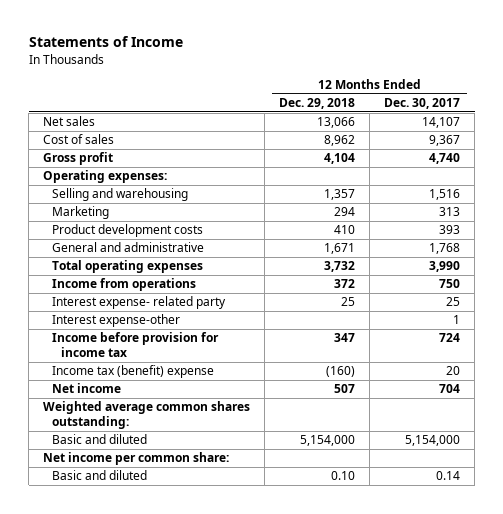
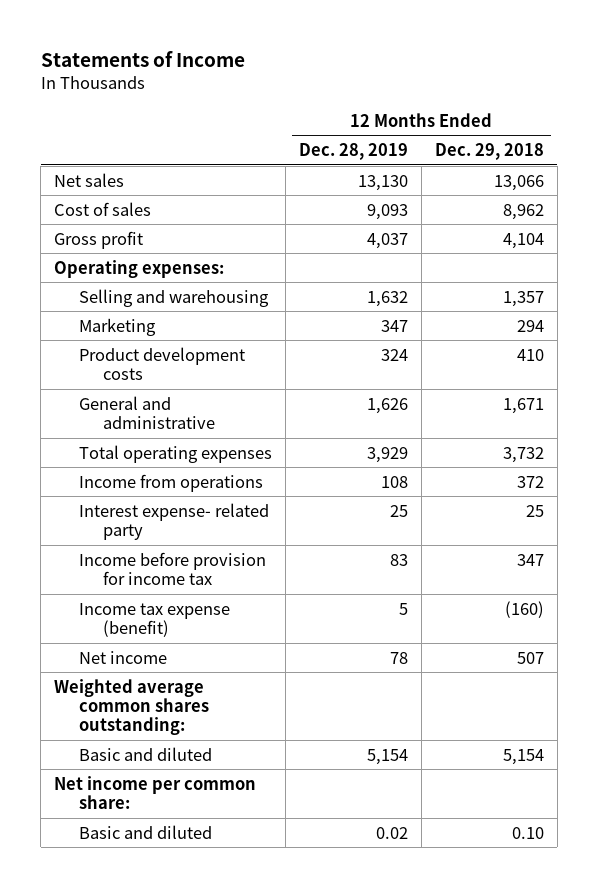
[384,98,461,110] Dec. 30, 2017 -> none
none -> [298,143,408,161] Dec. 28, 2019
[52,314,181,328] Interest expense-other -> none
[52,365,215,379] Income tax (benefit) expense -> [78,602,230,637] Income tax expense (benefit)
[300,435,356,447] 5,154,000 -> [502,748,544,765] 5,154

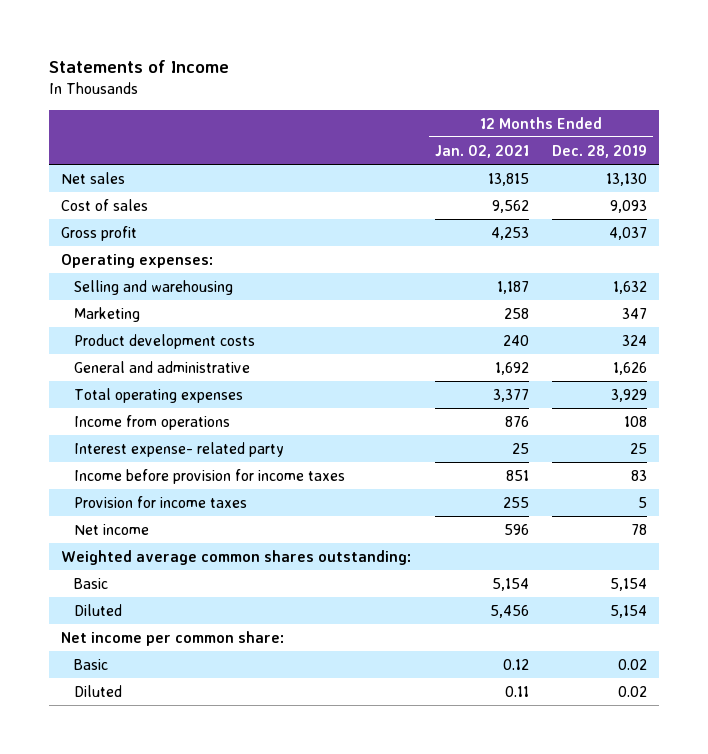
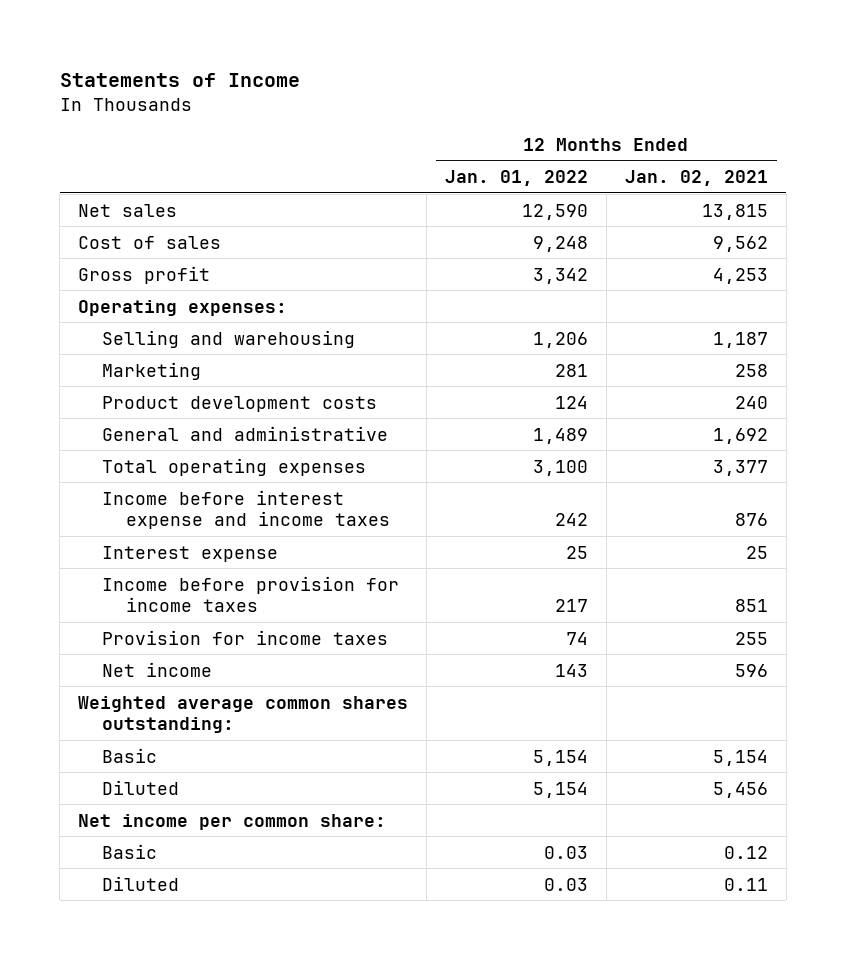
[552,144,648,158] Dec. 28, 2019 -> none
none -> [444,169,588,186] Jan. 01, 2022
[74,414,231,430] Income from operations -> [102,489,391,529] Income before interest expense and income taxes
[74,441,285,457] Interest expense- related party -> [102,545,279,562] Interest expense

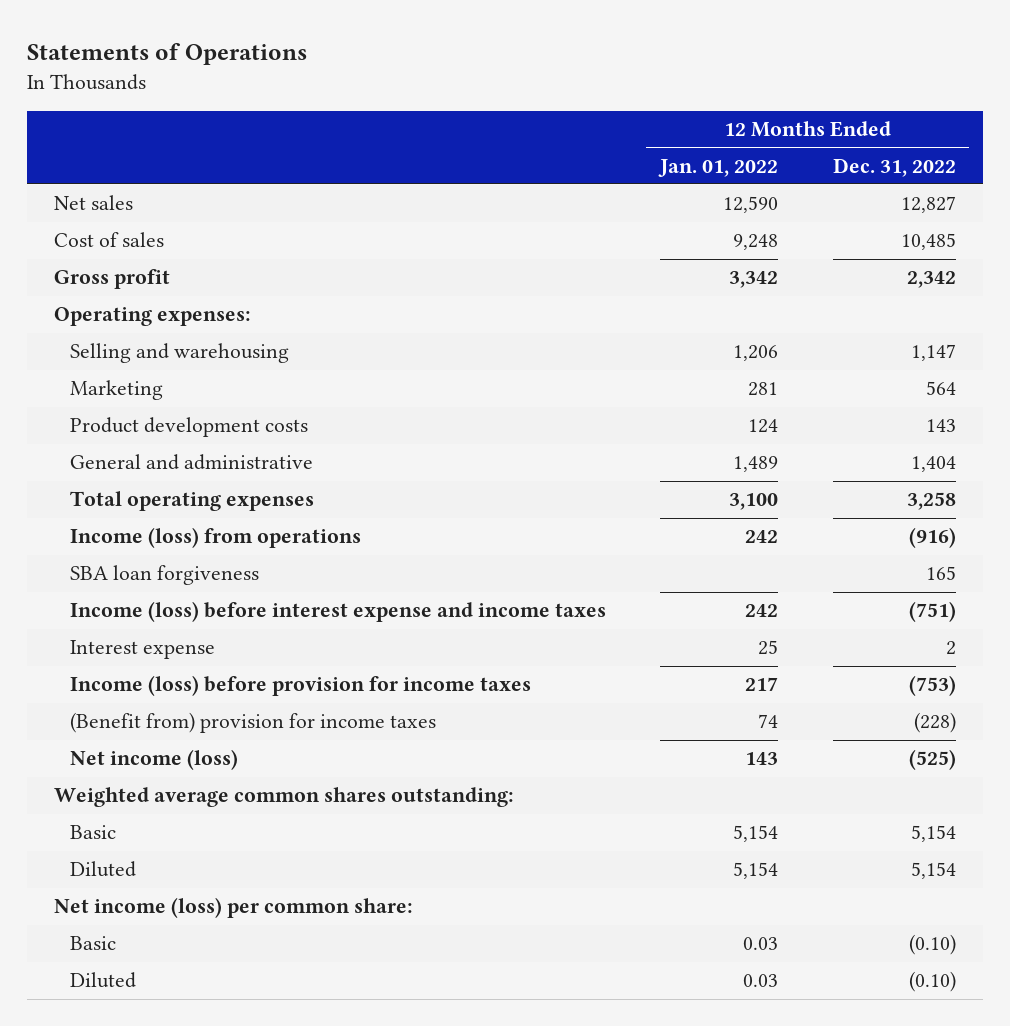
[59,72,300,87] Statements of Income -> [26,43,307,66] Statements of Operations
[624,169,768,186] Jan. 02, 2021 -> none
none -> [832,157,956,177] Dec. 31, 2022
[102,489,391,529] Income before interest expense and income taxes -> [69,527,361,549] Income (loss) from operations
none -> [69,565,259,586] SBA loan forgiveness
none -> [69,601,606,623] Income (loss) before interest expense and income taxes
[102,575,400,612] Income before provision for income taxes -> [69,675,531,697] Income (loss) before provision for income taxes
[102,629,389,645] Provision for income taxes -> [69,712,436,734] (Benefit from) provision for income taxes
[102,661,213,677] Net income -> [69,749,238,771] Net income (loss)
[78,813,387,830] Net income per common share: -> [54,897,414,919] Net income (loss) per common share:

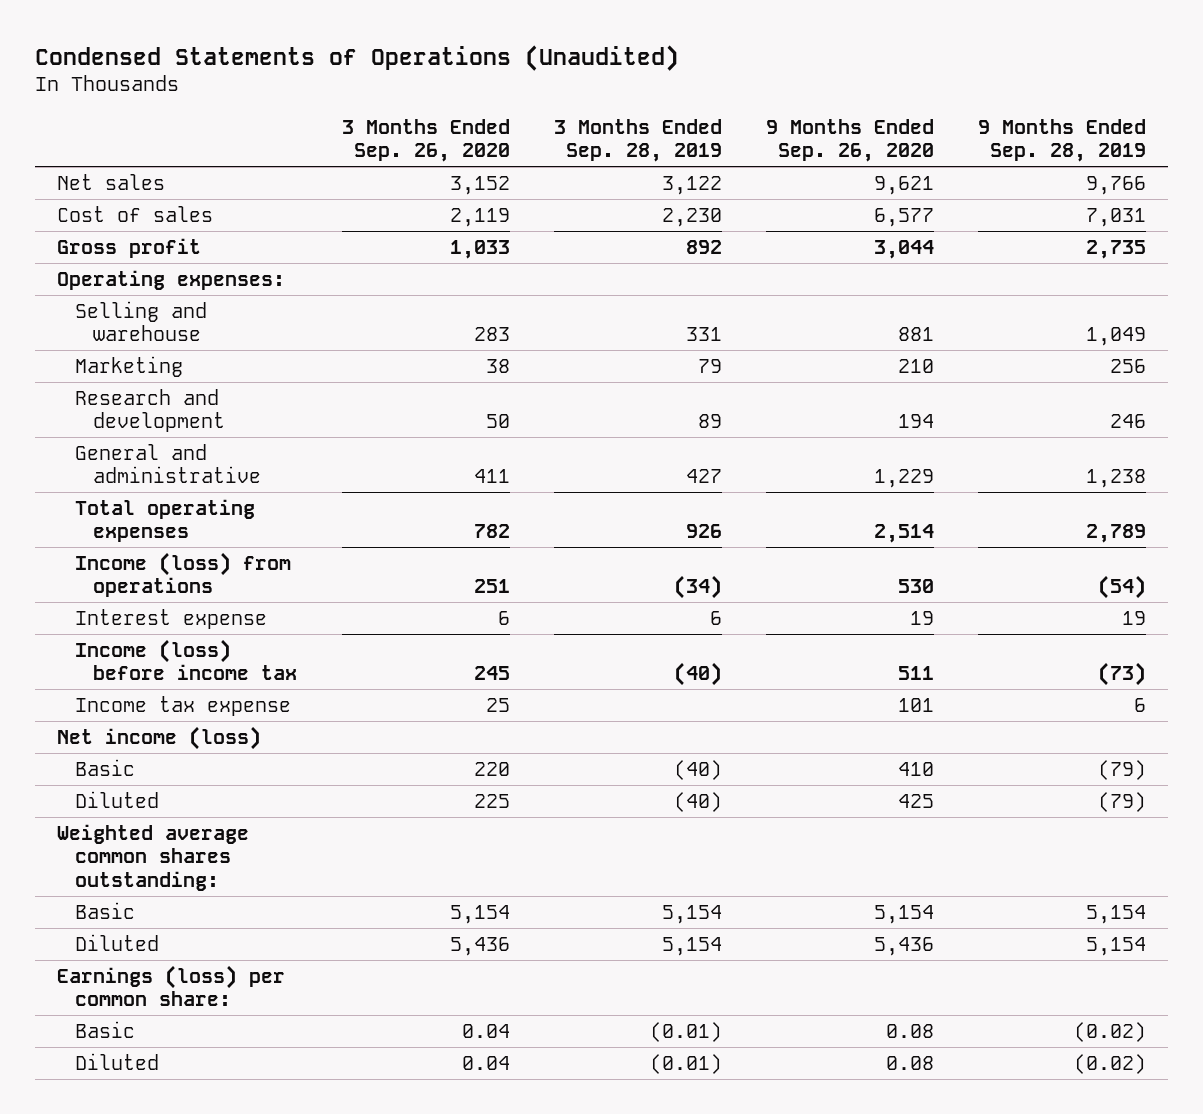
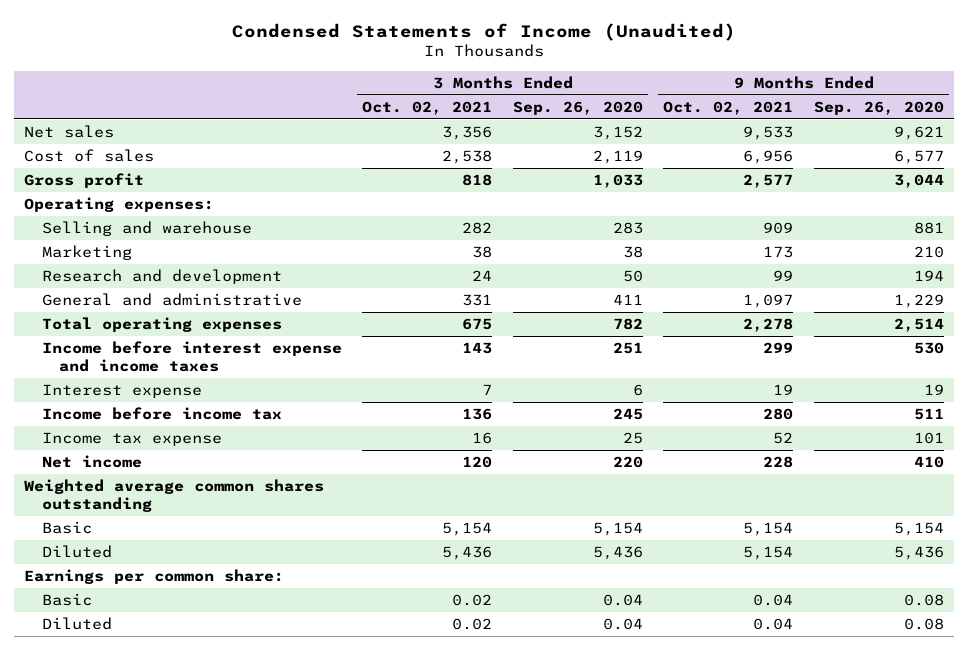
[35,45,680,72] Condensed Statements of Operations (Unaudited) -> [232,22,737,41] Condensed Statements of Income (Unaudited)
[553,118,722,163] 3 Months Ended Sep. 28, 2019 -> none
[978,118,1147,163] 9 Months Ended Sep. 28, 2019 -> none
none -> [362,100,493,115] Oct. 02, 2021
none -> [663,100,794,115] Oct. 02, 2021
[75,551,292,598] Income (loss) from operations -> [41,341,342,373] Income before interest expense and income taxes
[75,638,298,681] Income (loss) before income tax -> [41,407,282,421] Income before income tax
[57,725,262,750] Net income (loss) -> none
[75,790,160,808] Diluted -> none
[75,758,136,776] Basic -> [41,455,142,469] Net income
[57,823,250,891] Weighted average common shares outstanding: -> [24,479,325,513] Weighted average common shares outstanding
[57,964,286,1007] Earnings (loss) per common share: -> [24,569,285,585] Earnings per common share:

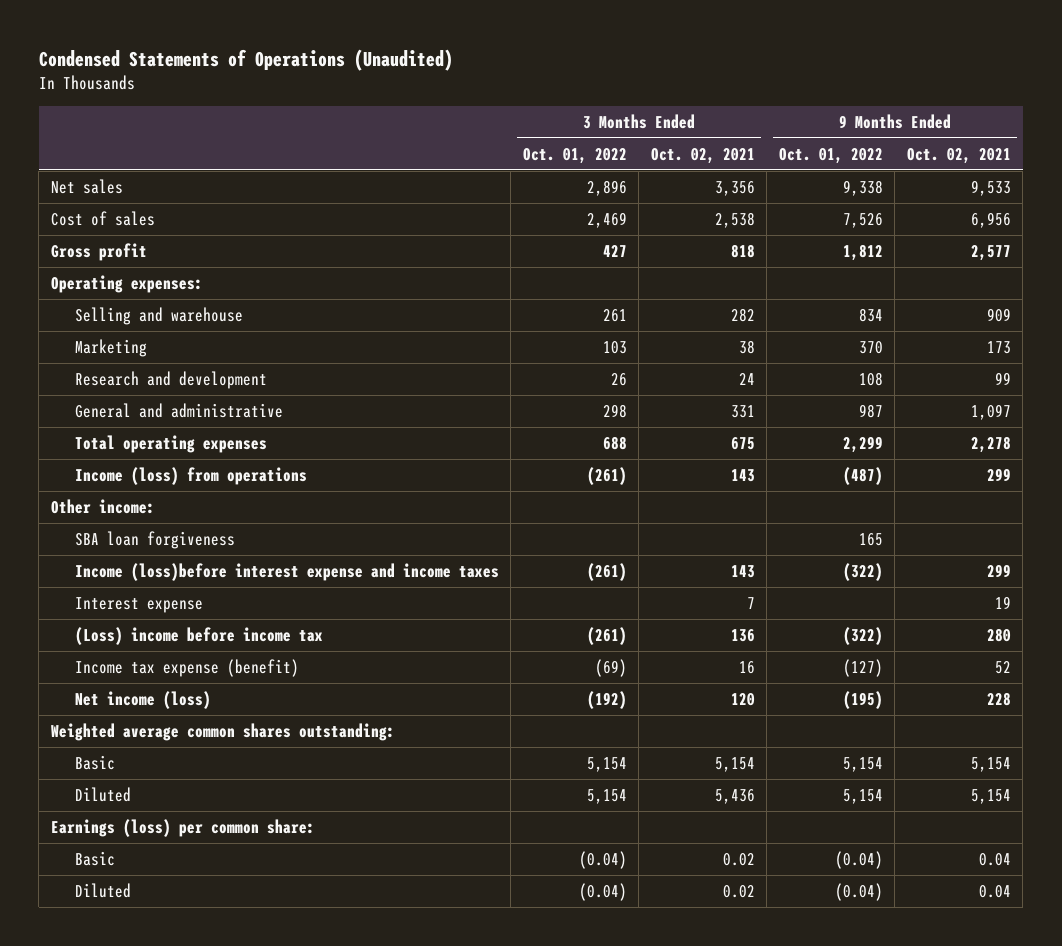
[232,22,737,41] Condensed Statements of Income (Unaudited) -> [38,48,453,71] Condensed Statements of Operations (Unaudited)
[512,100,643,115] Sep. 26, 2020 -> none
[813,100,944,115] Sep. 26, 2020 -> none
none -> [522,147,627,164] Oct. 01, 2022
none -> [778,147,883,164] Oct. 01, 2022
[41,341,342,373] Income before interest expense and income taxes -> [74,466,307,485] Income (loss) from operations
none -> [50,498,155,514] Other income:
none -> [74,530,235,549] SBA loan forgiveness
none -> [74,562,499,581] Income (loss)before interest expense and income taxes
[41,407,282,421] Income before income tax -> [74,626,323,645] (Loss) income before income tax
[41,432,222,447] Income tax expense -> [74,658,299,677] Income tax expense (benefit)
[41,455,142,469] Net income -> [74,690,211,709] Net income (loss)
[24,479,325,513] Weighted average common shares outstanding -> [50,722,395,741] Weighted average common shares outstanding:
[24,569,285,585] Earnings per common share: -> [50,818,315,837] Earnings (loss) per common share:

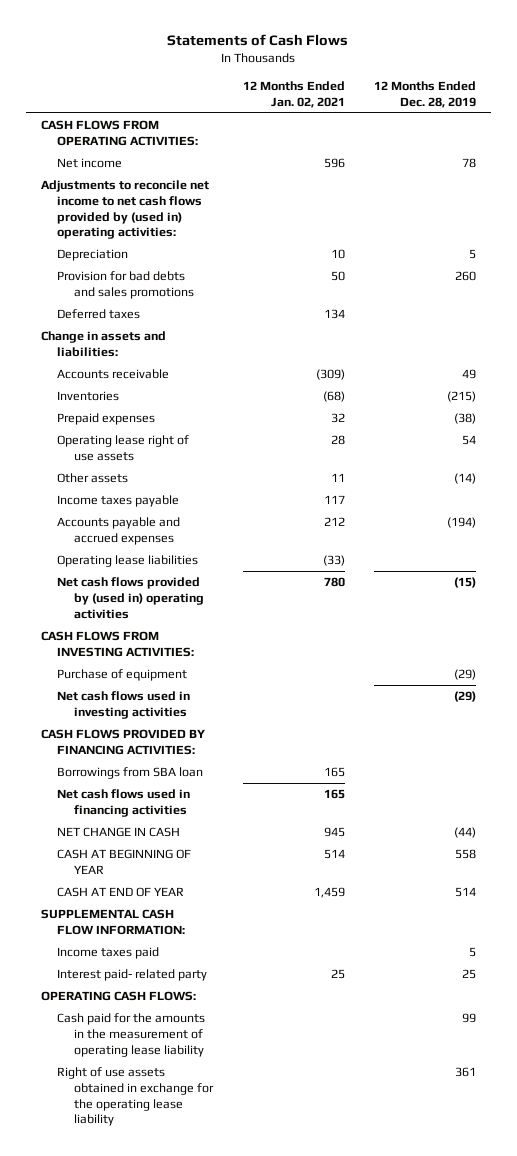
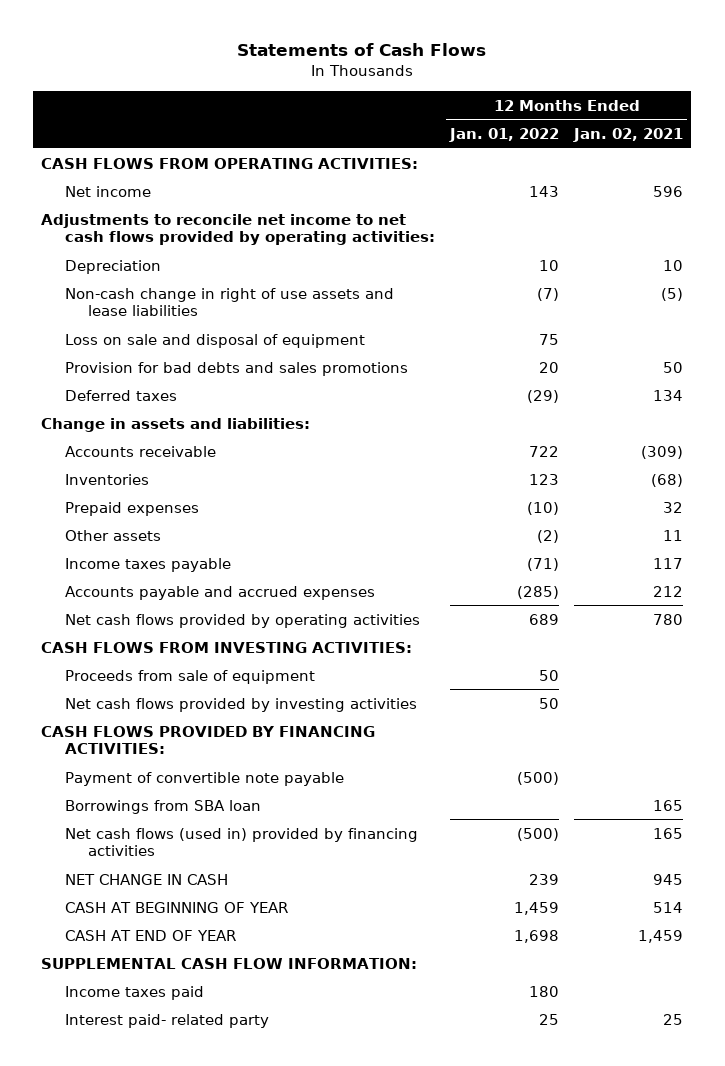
[374,81,477,108] 12 Months Ended Dec. 28, 2019 -> none
none -> [449,127,560,142] Jan. 01, 2022
[40,180,209,240] Adjustments to reconcile net income to net cash flows provided by (used in) operating activities: -> [41,213,435,246] Adjustments to reconcile net income to net cash flows provided by operating activities:
none -> [64,287,394,317] Non-cash change in right of use assets and lease liabilities
none -> [64,333,365,348] Loss on sale and disposal of equipment
[57,435,190,461] Operating lease right of use assets -> none
[57,555,199,568] Operating lease liabilities -> none
[57,577,204,619] Net cash flows provided by (used in) operating activities -> [64,613,420,628] Net cash flows provided by operating activities
[57,669,188,682] Purchase of equipment -> none
none -> [64,669,315,684] Proceeds from sale of equipment
[57,691,191,719] Net cash flows used in investing activities -> [64,697,417,712] Net cash flows provided by investing activities
none -> [64,771,344,786] Payment of convertible note payable
[57,789,191,817] Net cash flows used in financing activities -> [64,827,418,857] Net cash flows (used in) provided by financing activities
[40,991,196,1002] OPERATING CASH FLOWS: -> none
[57,1013,206,1057] Cash paid for the amounts in the measurement of operating lease liability -> none
[57,1067,214,1127] Right of use assets obtained in exchange for the operating lease liability -> none

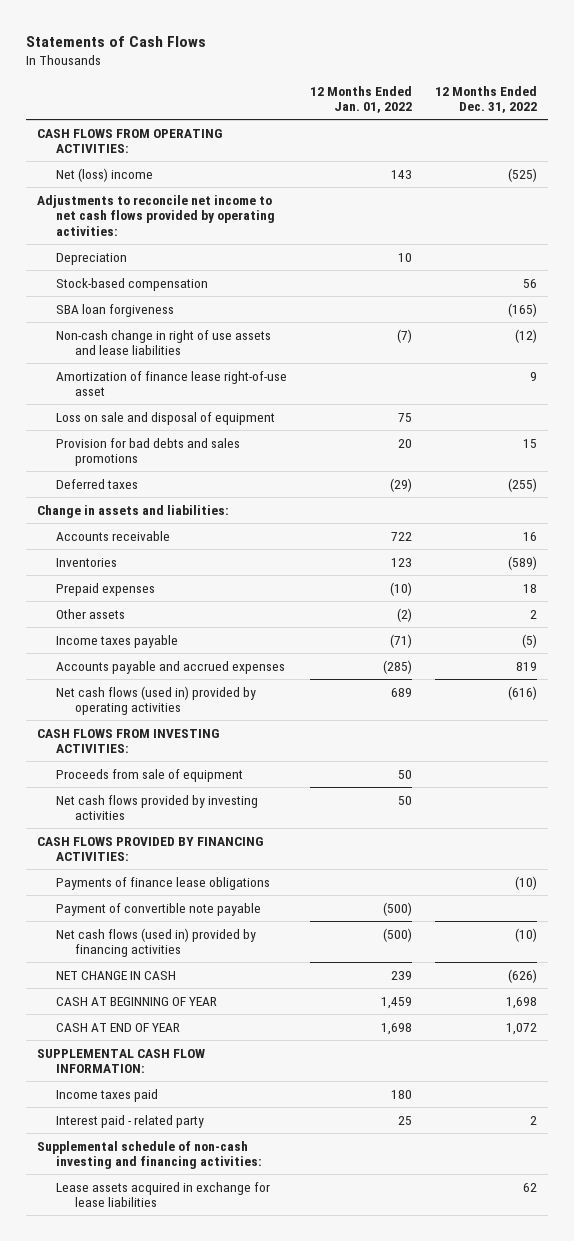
[573,127,684,142] Jan. 02, 2021 -> none
none -> [434,85,537,114] 12 Months Ended Dec. 31, 2022
[64,185,151,197] Net income -> [56,167,154,182] Net (loss) income
none -> [56,277,209,291] Stock-based compensation
none -> [56,303,175,317] SBA loan forgiveness
none -> [56,370,288,397] Amortization of finance lease right-of-use asset
[64,613,420,628] Net cash flows provided by operating activities -> [56,685,257,716] Net cash flows (used in) provided by operating activities
none -> [56,876,271,890] Payments of finance lease obligations
[64,799,261,814] Borrowings from SBA loan -> none
[64,1013,269,1028] Interest paid- related party -> [56,1114,205,1128] Interest paid - related party
none -> [37,1140,263,1170] Supplemental schedule of non-cash investing and financing activities:
none -> [56,1181,271,1208] Lease assets acquired in exchange for lease liabilities

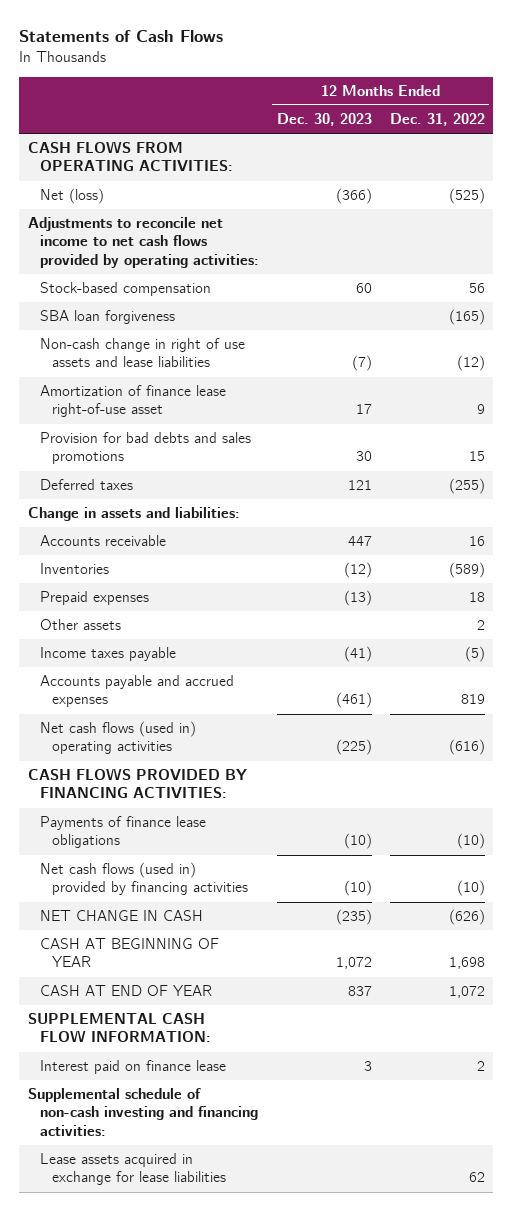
[309,85,412,114] 12 Months Ended Jan. 01, 2022 -> none
none -> [276,113,372,127] Dec. 30, 2023
[56,167,154,182] Net (loss) income -> [40,188,105,205] Net (loss)
[56,252,128,265] Depreciation -> none
[56,411,276,425] Loss on sale and disposal of equipment -> none
[37,728,220,754] CASH FLOWS FROM INVESTING ACTIVITIES: -> none
[56,768,244,782] Proceeds from sale of equipment -> none
[56,794,259,821] Net cash flows provided by investing activities -> none
[56,685,257,716] Net cash flows (used in) provided by operating activities -> [40,721,197,755] Net cash flows (used in) operating activities
[56,902,262,916] Payment of convertible note payable -> none
[56,1088,159,1102] Income taxes paid -> none
[56,1114,205,1128] Interest paid - related party -> [40,1060,227,1075] Interest paid on finance lease

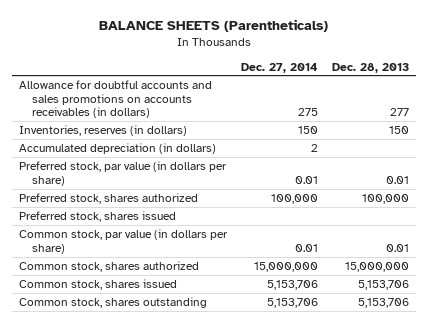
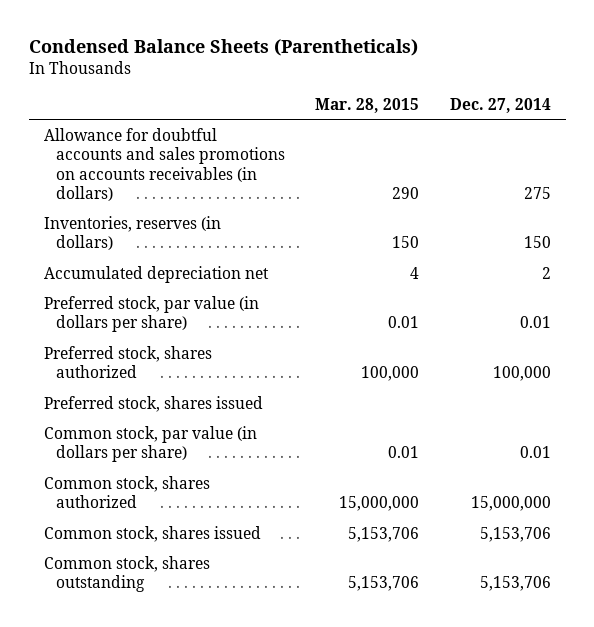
[98,18,328,32] BALANCE SHEETS (Parentheticals) -> [28,38,418,56] Condensed Balance Sheets (Parentheticals)
[331,62,409,73] Dec. 28, 2013 -> none
none -> [315,97,420,113] Mar. 28, 2015
[18,142,216,154] Accumulated depreciation (in dollars) -> [43,265,269,283] Accumulated depreciation net

